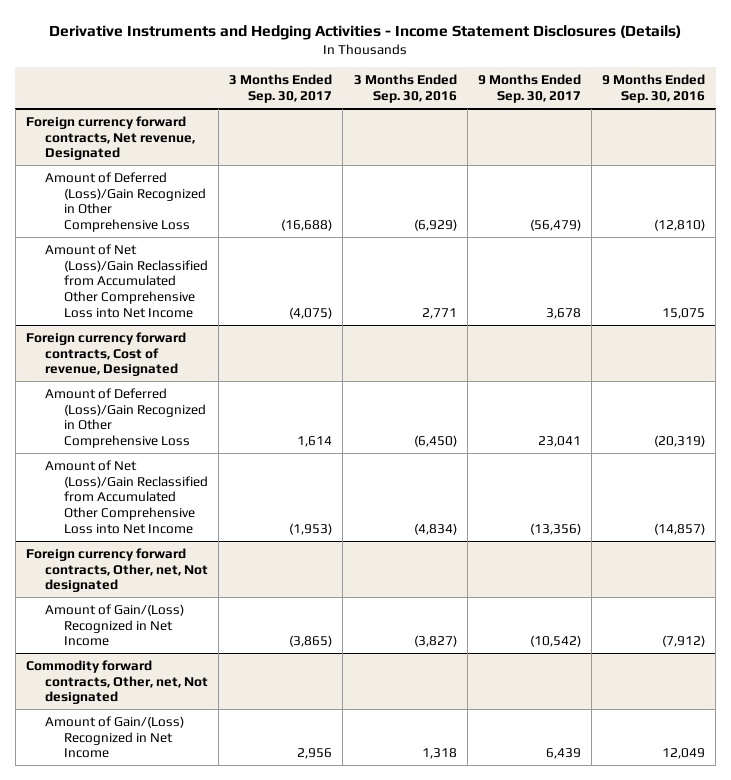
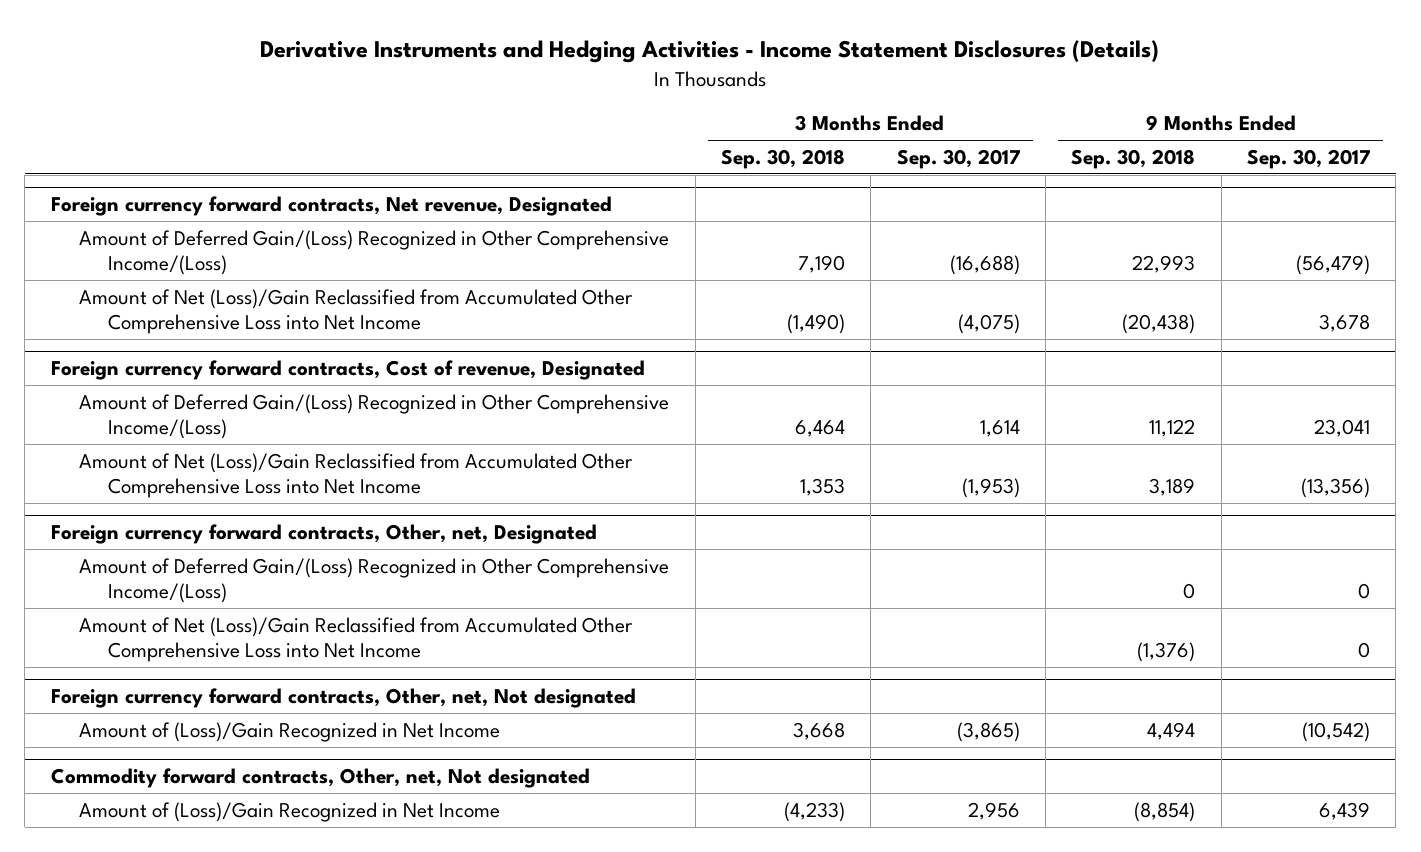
[353,74,457,103] 3 Months Ended Sep. 30, 2016 -> none
[602,74,706,103] 9 Months Ended Sep. 30, 2016 -> none
none -> [720,148,845,169] Sep. 30, 2018
none -> [1071,148,1196,169] Sep. 30, 2018
[44,171,206,233] Amount of Deferred (Loss)/Gain Recognized in Other Comprehensive Loss -> [79,229,670,275] Amount of Deferred Gain/(Loss) Recognized in Other Comprehensive Income/(Loss)
[44,387,206,449] Amount of Deferred (Loss)/Gain Recognized in Other Comprehensive Loss -> [79,393,670,439] Amount of Deferred Gain/(Loss) Recognized in Other Comprehensive Income/(Loss)
none -> [50,524,597,545] Foreign currency forward contracts, Other, net, Designated
none -> [79,557,670,603] Amount of Deferred Gain/(Loss) Recognized in Other Comprehensive Income/(Loss)
none -> [79,616,634,662] Amount of Net (Loss)/Gain Reclassified from Accumulated Other Comprehensive Loss into Net Income
[44,603,184,647] Amount of Gain/(Loss) Recognized in Net Income -> [79,721,501,742] Amount of (Loss)/Gain Recognized in Net Income
[44,715,184,759] Amount of Gain/(Loss) Recognized in Net Income -> [79,801,501,822] Amount of (Loss)/Gain Recognized in Net Income

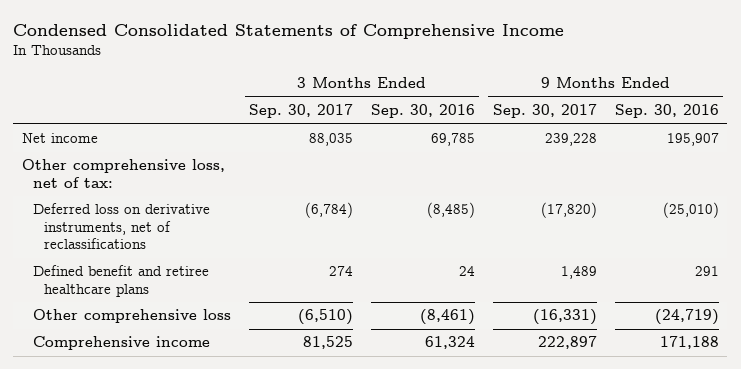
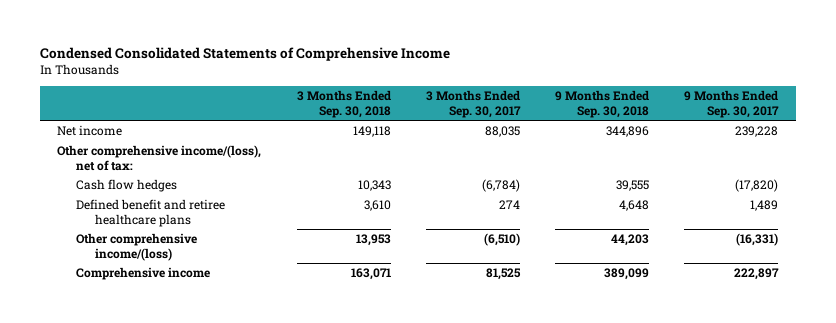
[370,104,475,119] Sep. 30, 2016 -> none
[614,104,719,119] Sep. 30, 2016 -> none
none -> [296,90,391,118] 3 Months Ended Sep. 30, 2018
none -> [555,90,650,118] 9 Months Ended Sep. 30, 2018
[22,159,226,188] Other comprehensive loss, net of tax: -> [57,145,262,171] Other comprehensive income/(loss), net of tax:
[33,203,211,249] Deferred loss on derivative instruments, net of reclassifications -> [76,179,178,193] Cash flow hedges
[33,309,232,324] Other comprehensive loss -> [76,233,198,261] Other comprehensive income/(loss)

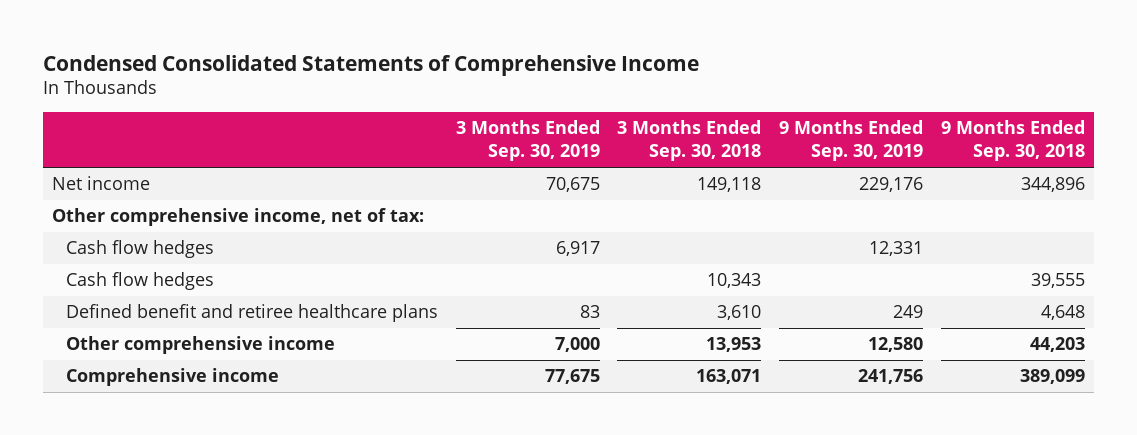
[425,90,521,118] 3 Months Ended Sep. 30, 2017 -> none
[684,90,780,118] 9 Months Ended Sep. 30, 2017 -> none
none -> [455,120,600,162] 3 Months Ended Sep. 30, 2019
none -> [779,120,924,162] 9 Months Ended Sep. 30, 2019
[57,145,262,171] Other comprehensive income/(loss), net of tax: -> [52,208,425,227] Other comprehensive income, net of tax:
none -> [65,240,214,259] Cash flow hedges
[76,233,198,261] Other comprehensive income/(loss) -> [65,336,335,355] Other comprehensive income

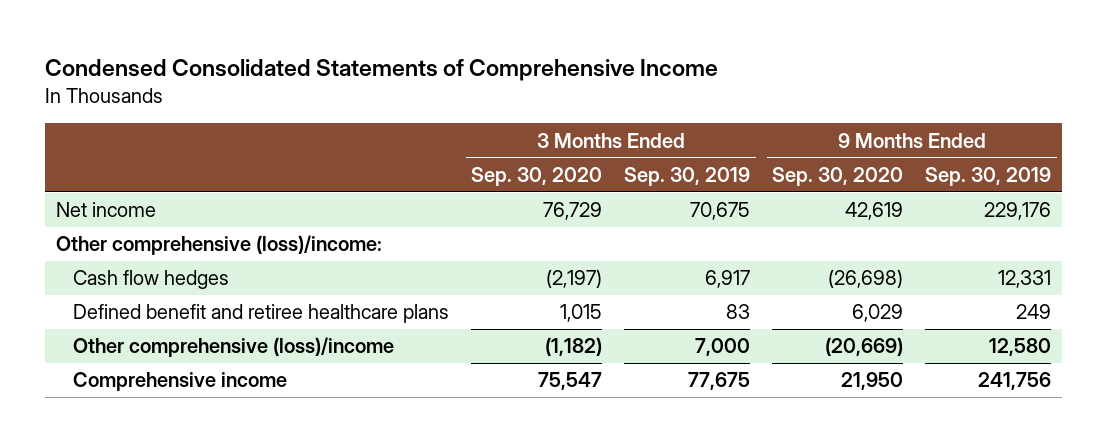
[617,120,762,162] 3 Months Ended Sep. 30, 2018 -> none
[941,120,1086,162] 9 Months Ended Sep. 30, 2018 -> none
none -> [471,166,603,186] Sep. 30, 2020
none -> [772,166,904,186] Sep. 30, 2020
[52,208,425,227] Other comprehensive income, net of tax: -> [55,235,382,256] Other comprehensive (loss)/income:
[65,272,214,291] Cash flow hedges -> none
[65,336,335,355] Other comprehensive income -> [73,337,395,358] Other comprehensive (loss)/income

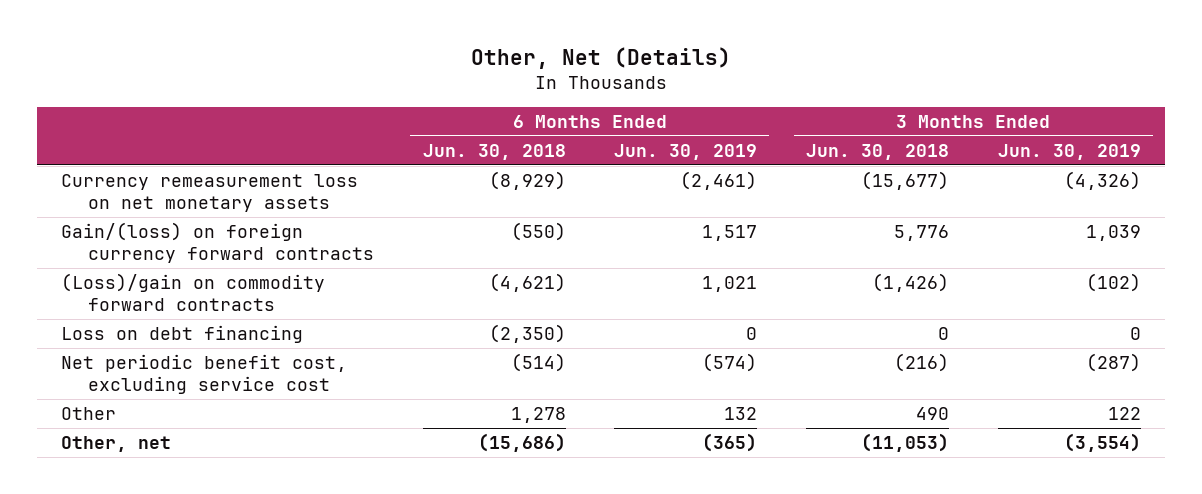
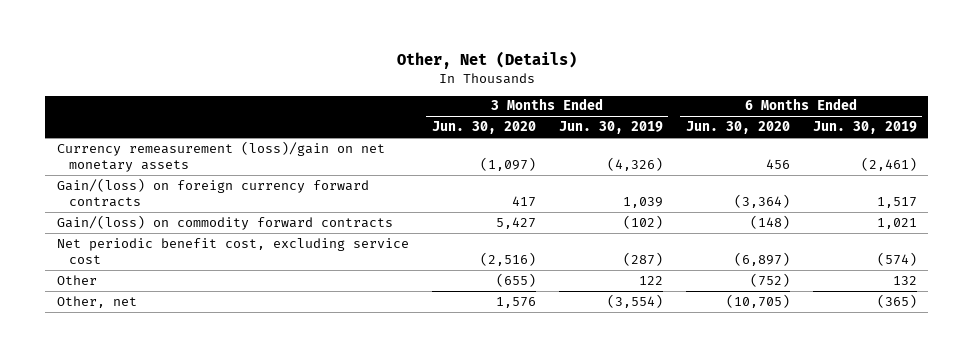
[422,143,566,160] Jun. 30, 2018 -> none
[805,143,949,160] Jun. 30, 2018 -> none
none -> [431,121,536,135] Jun. 30, 2020
none -> [685,121,790,135] Jun. 30, 2020
[61,174,359,213] Currency remeasurement loss on net monetary assets -> [56,140,385,173] Currency remeasurement (loss)/gain on net monetary assets
[61,325,304,344] Loss on debt financing -> none
[61,273,326,312] (Loss)/gain on commodity forward contracts -> [56,214,393,230] Gain/(loss) on commodity forward contracts

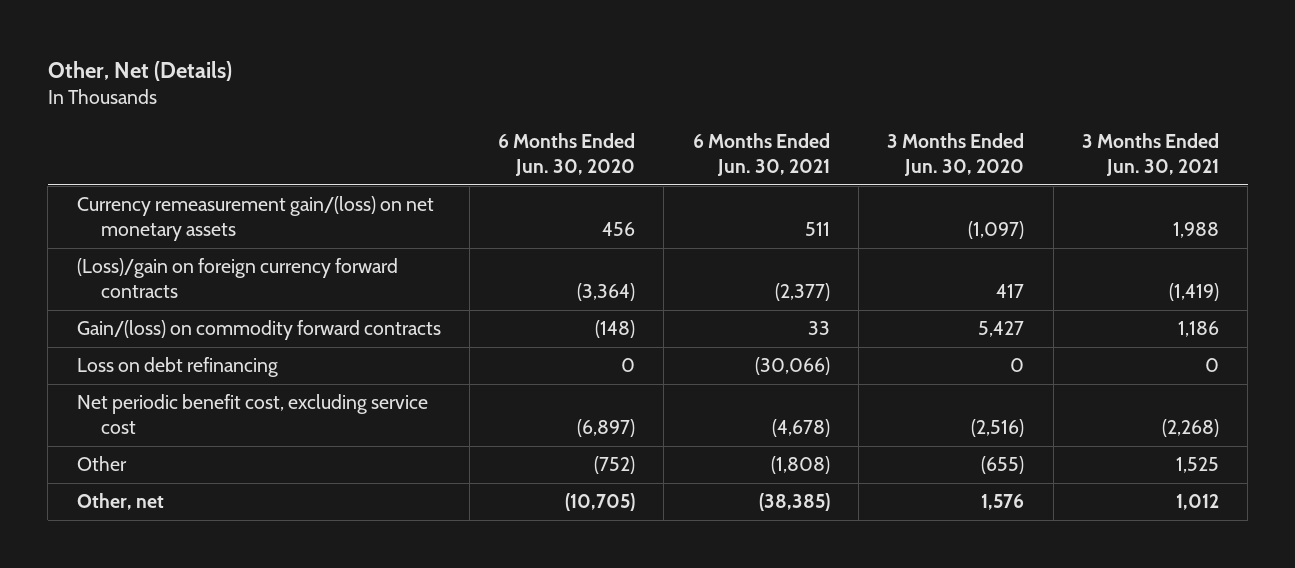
[558,121,663,135] Jun. 30, 2019 -> none
[812,121,917,135] Jun. 30, 2019 -> none
none -> [692,133,830,176] 6 Months Ended Jun. 30, 2021
none -> [1081,133,1219,176] 3 Months Ended Jun. 30, 2021
[56,140,385,173] Currency remeasurement (loss)/gain on net monetary assets -> [76,196,434,241] Currency remeasurement gain/(loss) on net monetary assets
[56,177,369,208] Gain/(loss) on foreign currency forward contracts -> [76,258,398,298] (Loss)/gain on foreign currency forward contracts
none -> [76,357,278,378] Loss on debt refinancing

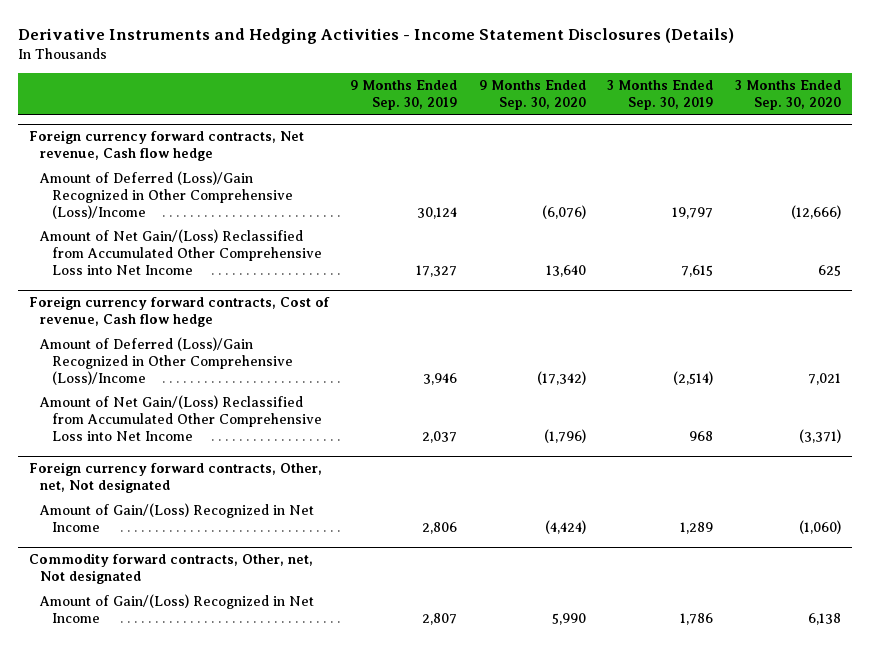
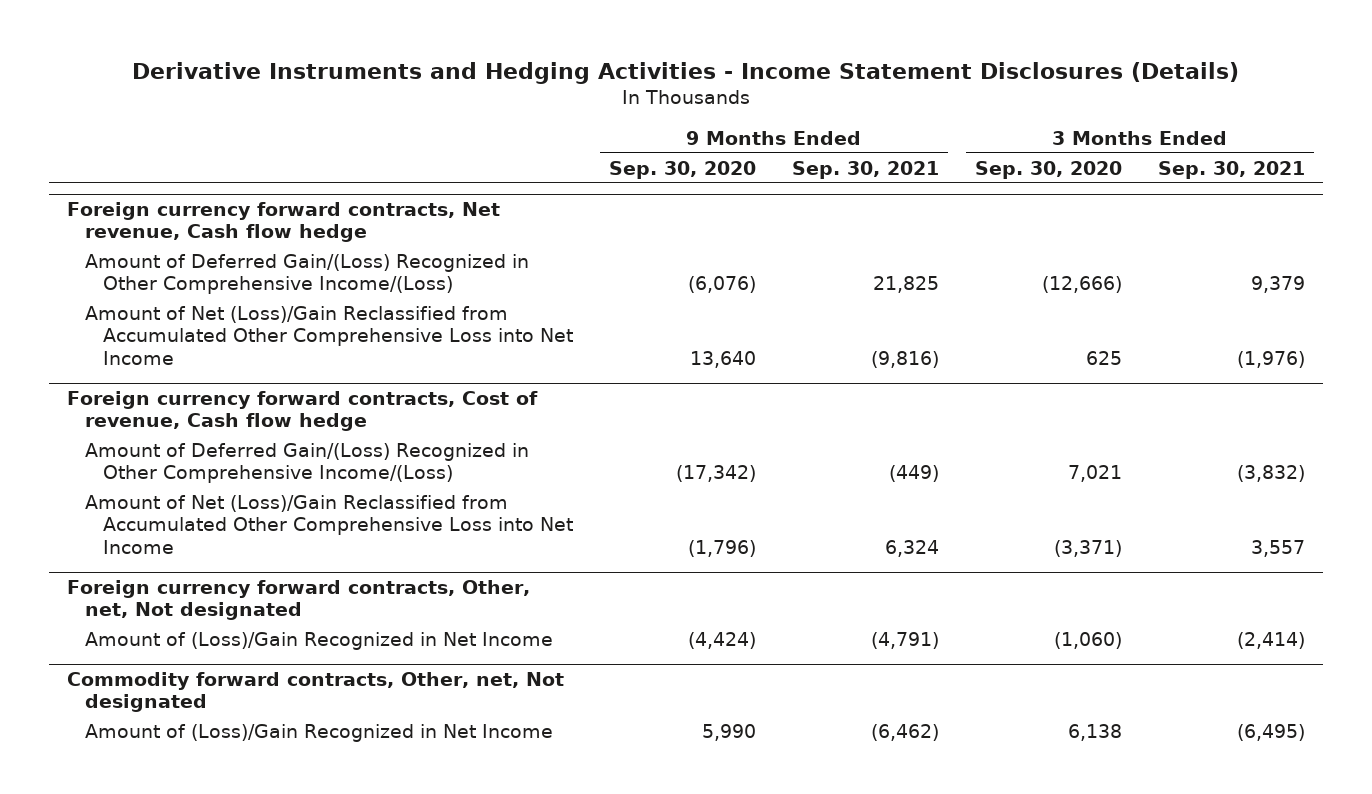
[350,80,458,111] 9 Months Ended Sep. 30, 2019 -> none
[607,80,714,111] 3 Months Ended Sep. 30, 2019 -> none
none -> [791,160,939,179] Sep. 30, 2021
none -> [1157,160,1305,179] Sep. 30, 2021
[39,171,294,219] Amount of Deferred (Loss)/Gain Recognized in Other Comprehensive (Loss)/Income -> [84,253,529,295] Amount of Deferred Gain/(Loss) Recognized in Other Comprehensive Income/(Loss)
[39,229,323,275] Amount of Net Gain/(Loss) Reclassified from Accumulated Other Comprehensive Loss into Net Income -> [84,305,574,365] Amount of Net (Loss)/Gain Reclassified from Accumulated Other Comprehensive Loss into Net Income
[39,337,294,385] Amount of Deferred (Loss)/Gain Recognized in Other Comprehensive (Loss)/Income -> [84,442,529,484] Amount of Deferred Gain/(Loss) Recognized in Other Comprehensive Income/(Loss)
[39,395,323,441] Amount of Net Gain/(Loss) Reclassified from Accumulated Other Comprehensive Loss into Net Income -> [84,494,574,554] Amount of Net (Loss)/Gain Reclassified from Accumulated Other Comprehensive Loss into Net Income
[39,503,315,532] Amount of Gain/(Loss) Recognized in Net Income -> [84,631,553,650] Amount of (Loss)/Gain Recognized in Net Income
[39,594,315,623] Amount of Gain/(Loss) Recognized in Net Income -> [84,723,553,742] Amount of (Loss)/Gain Recognized in Net Income

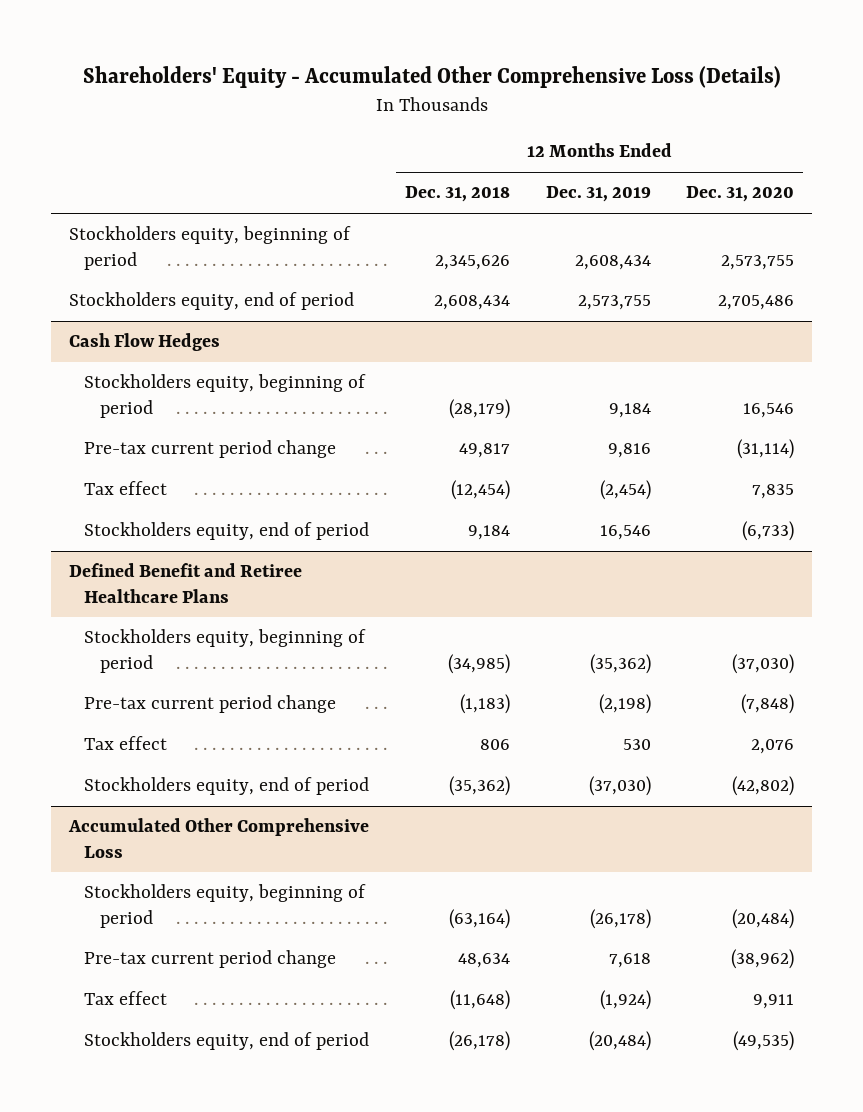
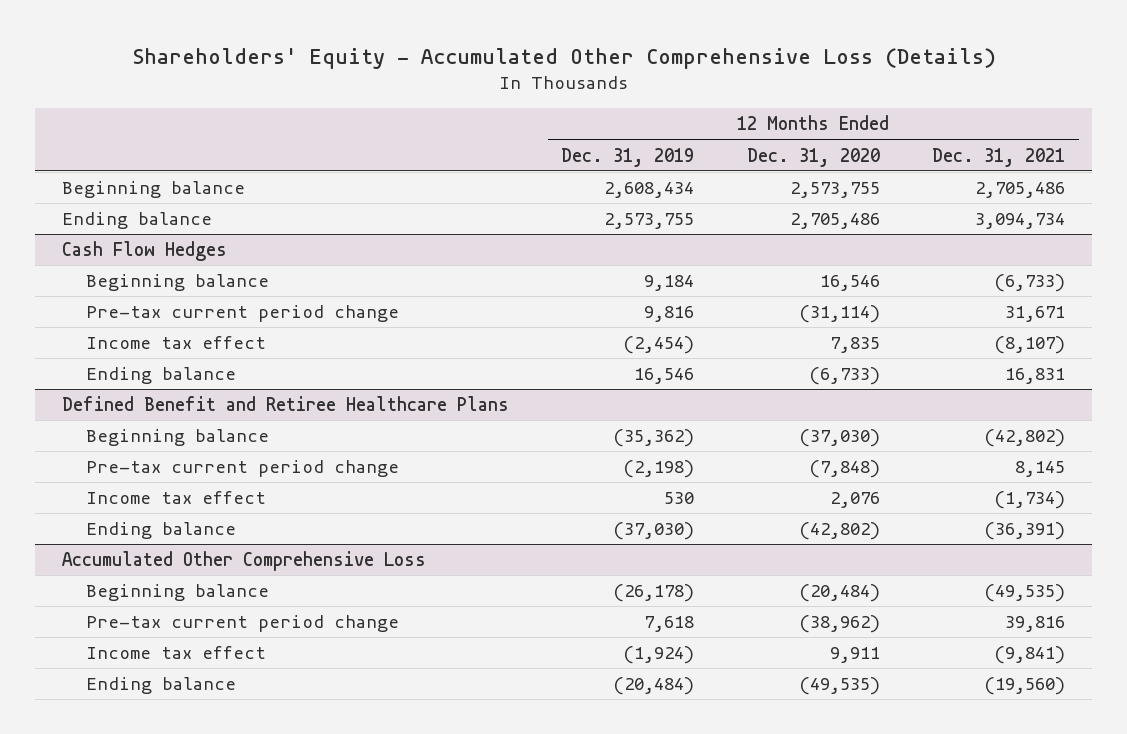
[404,186,510,203] Dec. 31, 2018 -> none
none -> [932,147,1066,167] Dec. 31, 2021
[68,226,351,270] Stockholders equity, beginning of period -> [61,181,245,199] Beginning balance
[68,292,354,311] Stockholders equity, end of period -> [61,212,212,230] Ending balance
[84,374,367,418] Stockholders equity, beginning of period -> [86,274,270,292] Beginning balance
[84,481,168,496] Tax effect -> [86,336,267,350] Income tax effect
[84,522,370,541] Stockholders equity, end of period -> [86,367,237,385] Ending balance
[84,629,367,673] Stockholders equity, beginning of period -> [86,429,270,447] Beginning balance
[84,736,168,751] Tax effect -> [86,491,267,505] Income tax effect
[84,777,370,796] Stockholders equity, end of period -> [86,522,237,540] Ending balance
[84,884,367,928] Stockholders equity, beginning of period -> [86,584,270,602] Beginning balance
[84,991,168,1006] Tax effect -> [86,646,267,660] Income tax effect
[84,1032,370,1051] Stockholders equity, end of period -> [86,677,237,695] Ending balance

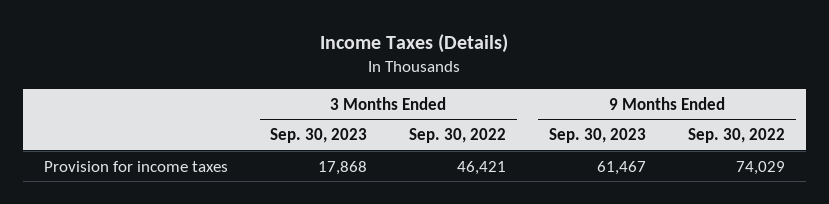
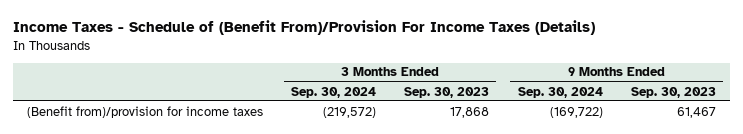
[320,34,509,54] Income Taxes (Details) -> [12,20,595,36] Income Taxes - Schedule of (Benefit From)/Provision For Income Taxes (Details)
[409,128,507,144] Sep. 30, 2022 -> none
[687,128,785,144] Sep. 30, 2022 -> none
none -> [291,86,377,98] Sep. 30, 2024
none -> [517,86,603,98] Sep. 30, 2024
[43,160,228,172] Provision for income taxes -> [26,105,263,118] (Benefit from)/provision for income taxes

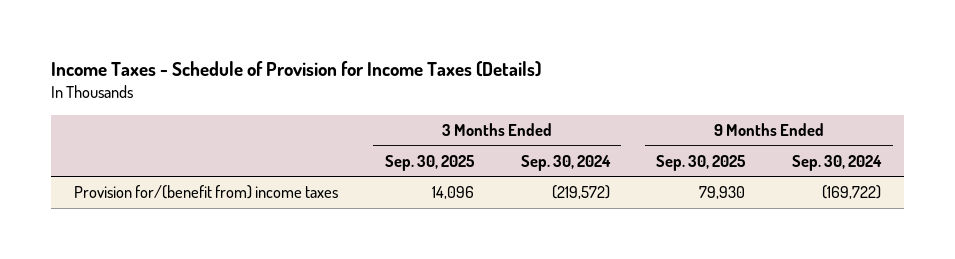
[12,20,595,36] Income Taxes - Schedule of (Benefit From)/Provision For Income Taxes (Details) -> [50,61,541,78] Income Taxes - Schedule of Provision for Income Taxes (Details)
[404,86,490,98] Sep. 30, 2023 -> none
[630,86,716,98] Sep. 30, 2023 -> none
none -> [384,154,475,171] Sep. 30, 2025
none -> [656,154,747,171] Sep. 30, 2025
[26,105,263,118] (Benefit from)/provision for income taxes -> [74,185,339,200] Provision for/(benefit from) income taxes

